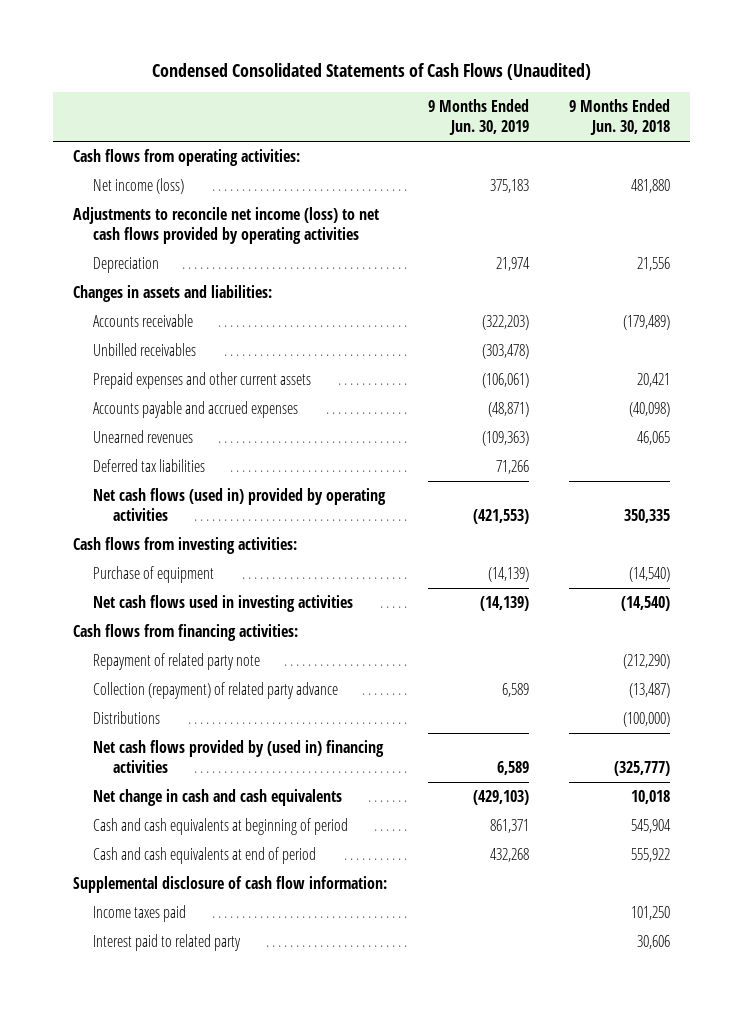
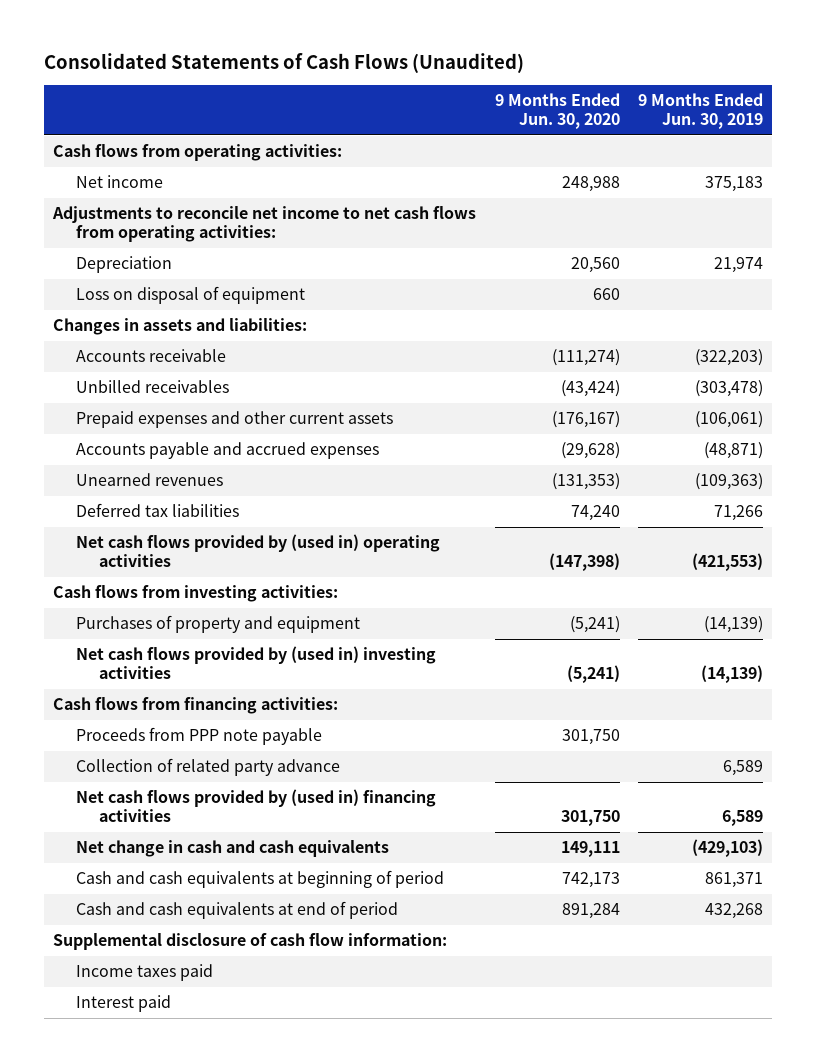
[151,62,591,80] Condensed Consolidated Statements of Cash Flows (Unaudited) -> [44,52,525,73] Consolidated Statements of Cash Flows (Unaudited)
[569,99,671,136] 9 Months Ended Jun. 30, 2018 -> none
none -> [494,93,620,130] 9 Months Ended Jun. 30, 2020
[93,177,185,194] Net income (loss) -> [75,175,163,189] Net income
[73,206,380,244] Adjustments to reconcile net income (loss) to net cash flows provided by operating activities -> [52,206,477,243] Adjustments to reconcile net income to net cash flows from operating activities:
none -> [75,286,305,305] Loss on disposal of equipment
[93,487,387,521] Net cash flows (used in) provided by operating activities -> [75,534,440,568] Net cash flows provided by (used in) operating activities
[93,565,215,583] Purchase of equipment -> [75,615,360,634] Purchases of property and equipment
[93,594,354,612] Net cash flows used in investing activities -> [75,646,436,680] Net cash flows provided by (used in) investing activities
[93,652,261,670] Repayment of related party note -> none
[93,710,161,724] Distributions -> none
none -> [75,727,322,746] Proceeds from PPP note payable
[93,681,339,699] Collection (repayment) of related party advance -> [75,758,340,777] Collection of related party advance
[93,933,242,951] Interest paid to related party -> [75,995,171,1013] Interest paid

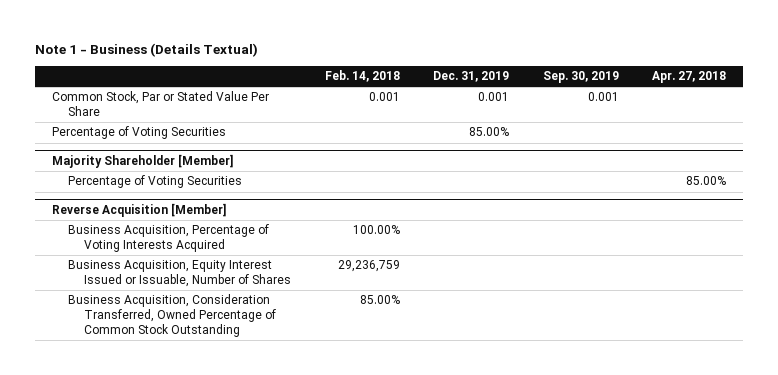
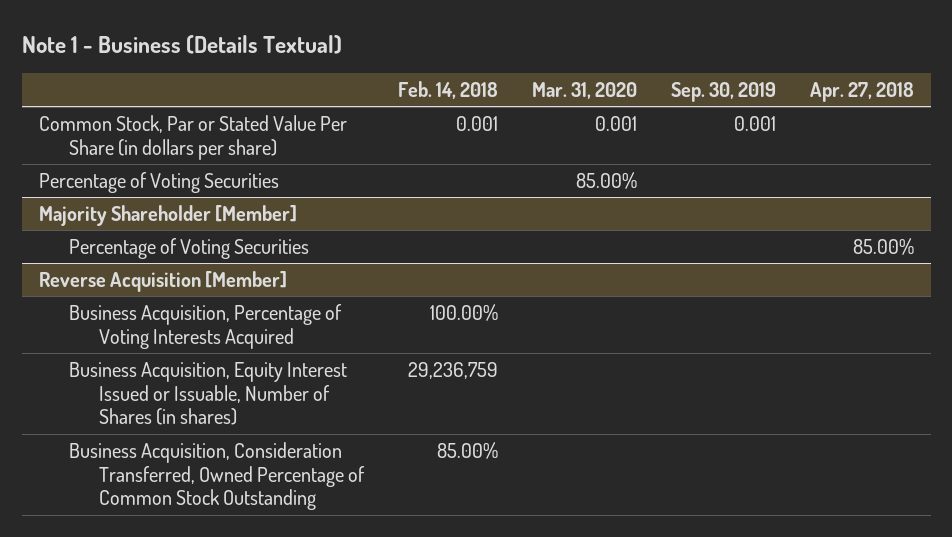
[433,71,510,83] Dec. 31, 2019 -> none
none -> [531,82,637,100] Mar. 31, 2020
[52,91,270,117] Common Stock, Par or Stated Value Per Share -> [38,114,347,160] Common Stock, Par or Stated Value Per Share (in dollars per share)
[68,260,292,288] Business Acquisition, Equity Interest Issued or Issuable, Number of Shares -> [68,361,347,426] Business Acquisition, Equity Interest Issued or Issuable, Number of Shares (in shares)

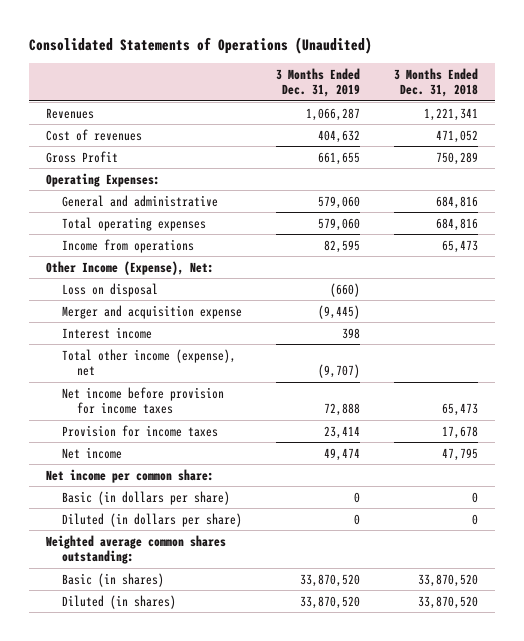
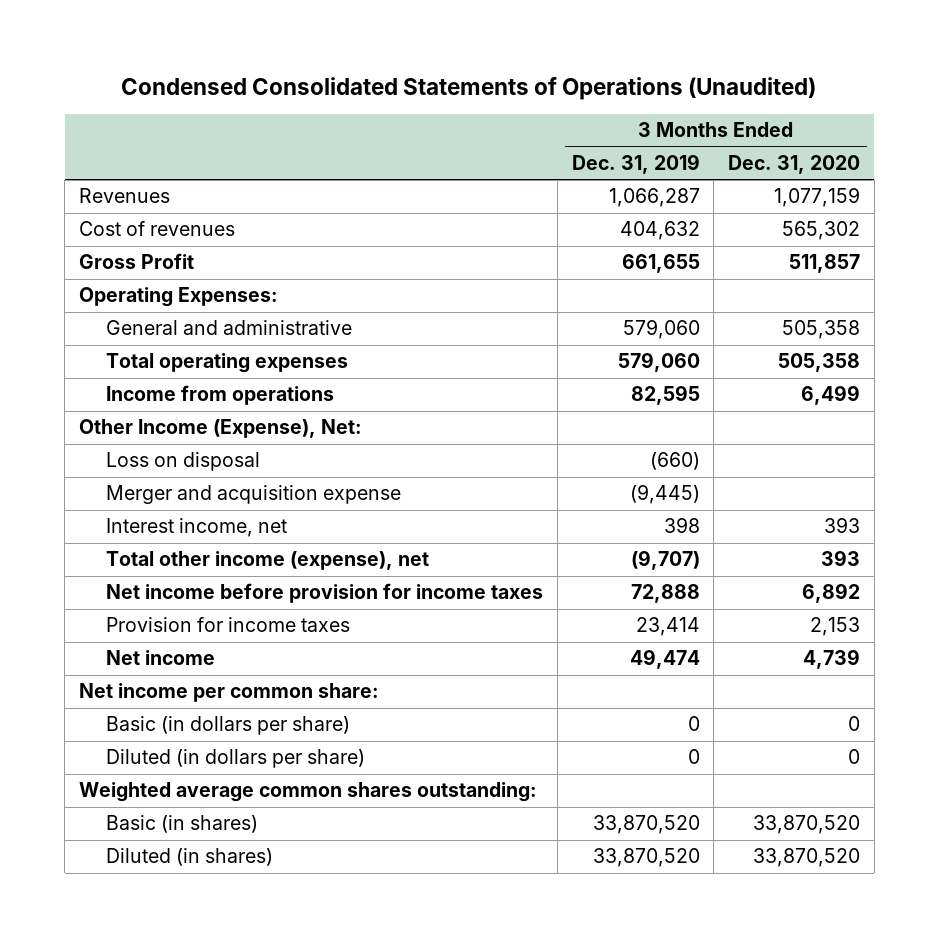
[29,36,373,54] Consolidated Statements of Operations (Unaudited) -> [121,76,817,100] Condensed Consolidated Statements of Operations (Unaudited)
[393,67,478,98] 3 Months Ended Dec. 31, 2018 -> none
none -> [728,154,861,174] Dec. 31, 2020
[61,326,152,339] Interest income -> [106,518,288,538] Interest income, net

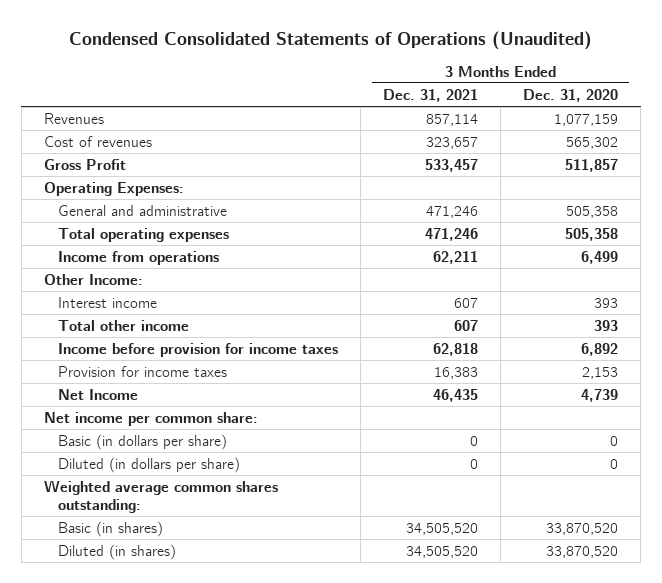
[571,153,700,174] Dec. 31, 2019 -> none
none -> [382,88,478,102] Dec. 31, 2021
[106,452,261,472] Loss on disposal -> none
[106,485,402,505] Merger and acquisition expense -> none
[78,419,362,439] Other Income (Expense), Net: -> [43,273,143,285] Other Income:
[106,518,288,538] Interest income, net -> [57,296,157,308] Interest income
[106,551,430,571] Total other income (expense), net -> [57,319,189,331] Total other income
[106,583,544,604] Net income before provision for income taxes -> [57,342,338,357] Income before provision for income taxes
[106,650,216,666] Net income -> [57,388,138,400] Net Income

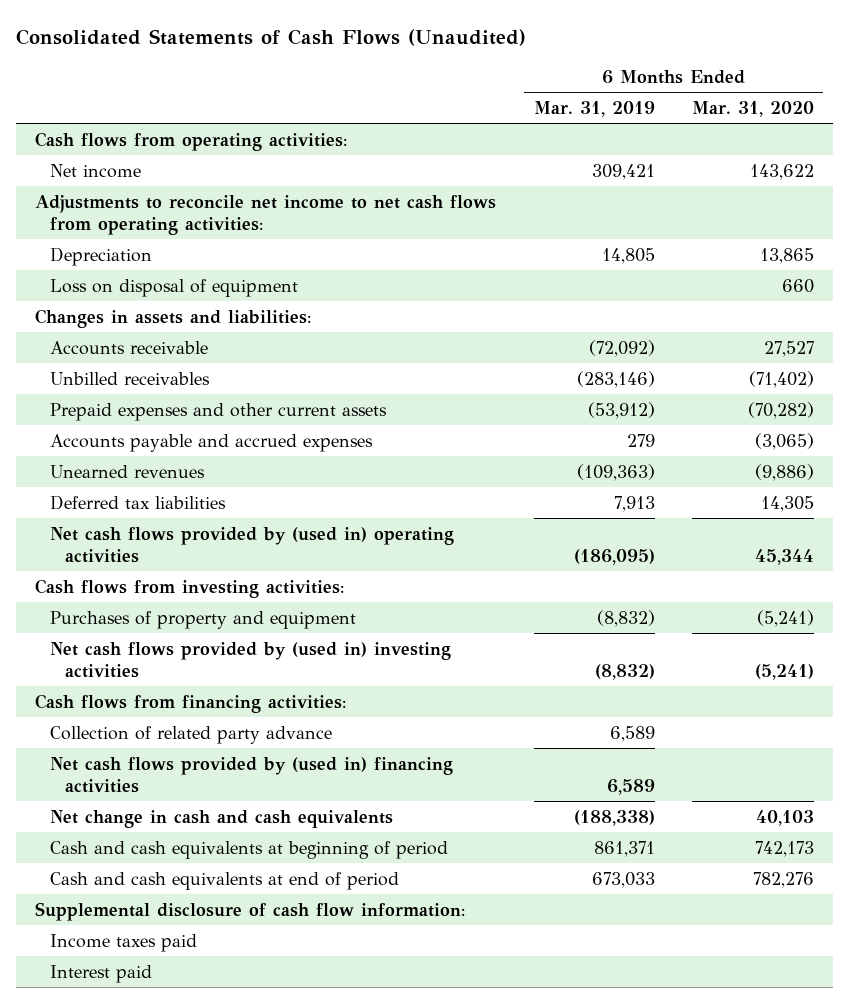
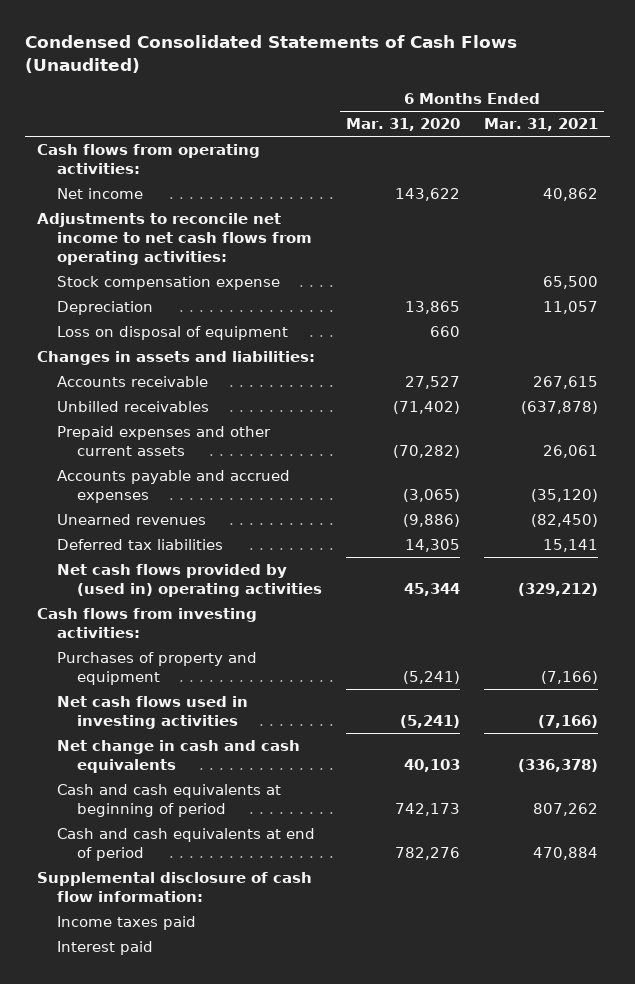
[16,29,527,47] Consolidated Statements of Cash Flows (Unaudited) -> [25,35,518,74] Condensed Consolidated Statements of Cash Flows (Unaudited)
[533,101,655,118] Mar. 31, 2019 -> none
none -> [484,118,599,132] Mar. 31, 2021
none -> [57,275,281,290] Stock compensation expense
[35,693,347,713] Cash flows from financing activities: -> none
[50,725,333,744] Collection of related party advance -> none
[50,756,454,793] Net cash flows provided by (used in) financing activities -> none
[50,641,452,678] Net cash flows provided by (used in) investing activities -> [57,695,249,729] Net cash flows used in investing activities

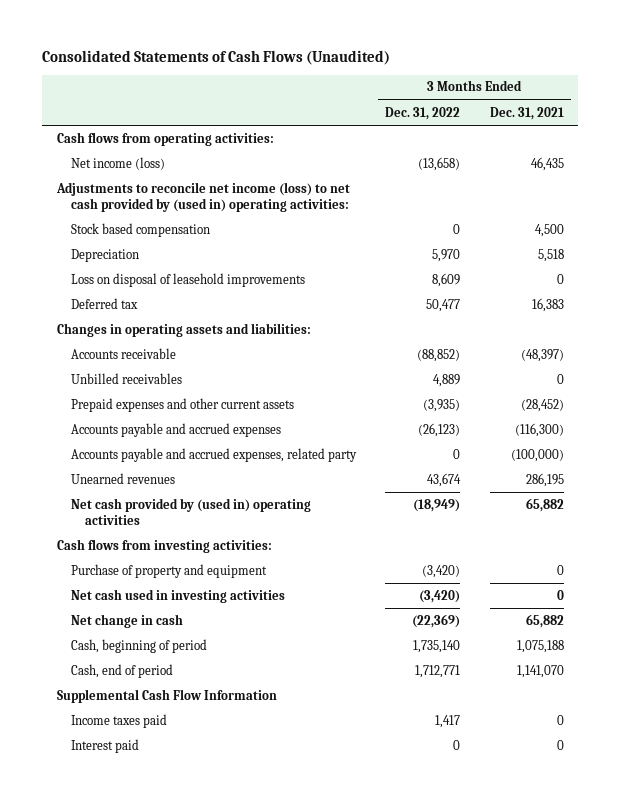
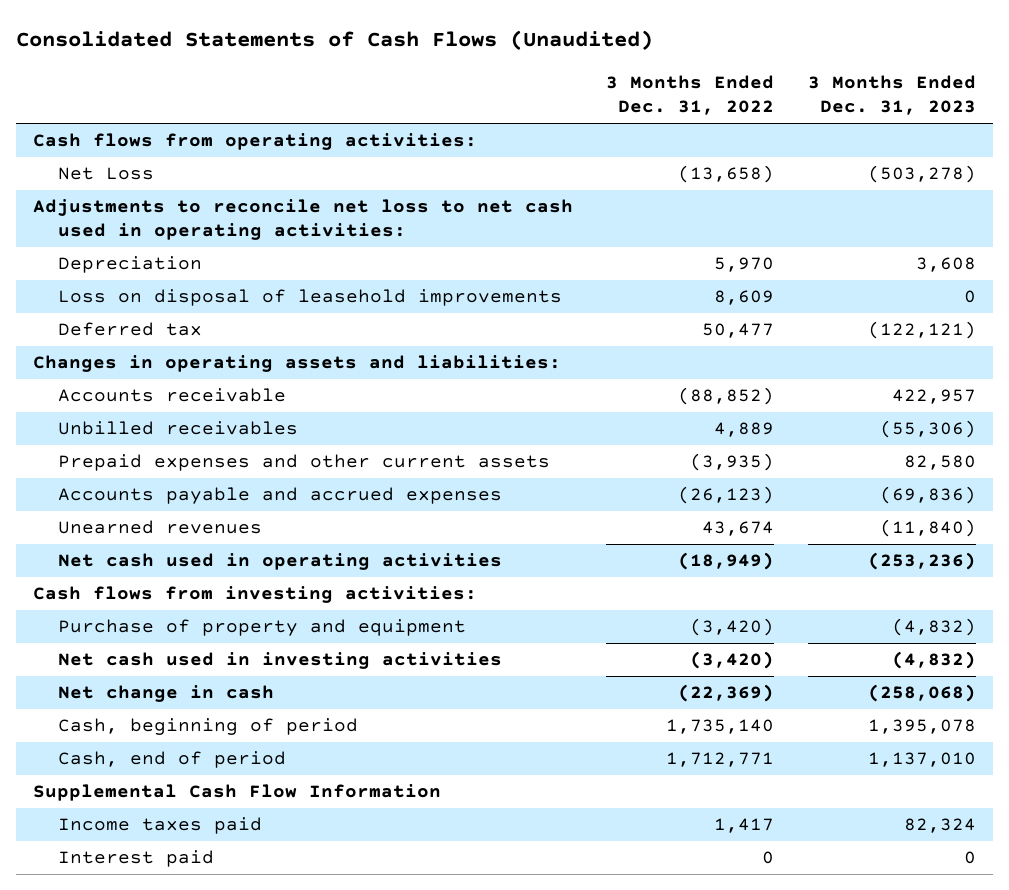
[489,106,564,120] Dec. 31, 2021 -> none
none -> [807,75,976,116] 3 Months Ended Dec. 31, 2023
[70,222,210,237] Stock based compensation -> none
[70,156,165,170] Net income (loss) -> [58,167,155,181] Net Loss
[55,181,350,213] Adjustments to reconcile net income (loss) to net cash provided by (used in) operating activities: -> [32,199,573,241] Adjustments to reconcile net loss to net cash used in operating activities:
[70,447,357,462] Accounts payable and accrued expenses, related party -> none
[70,497,311,526] Net cash provided by (used in) operating activities -> [58,553,503,571] Net cash used in operating activities

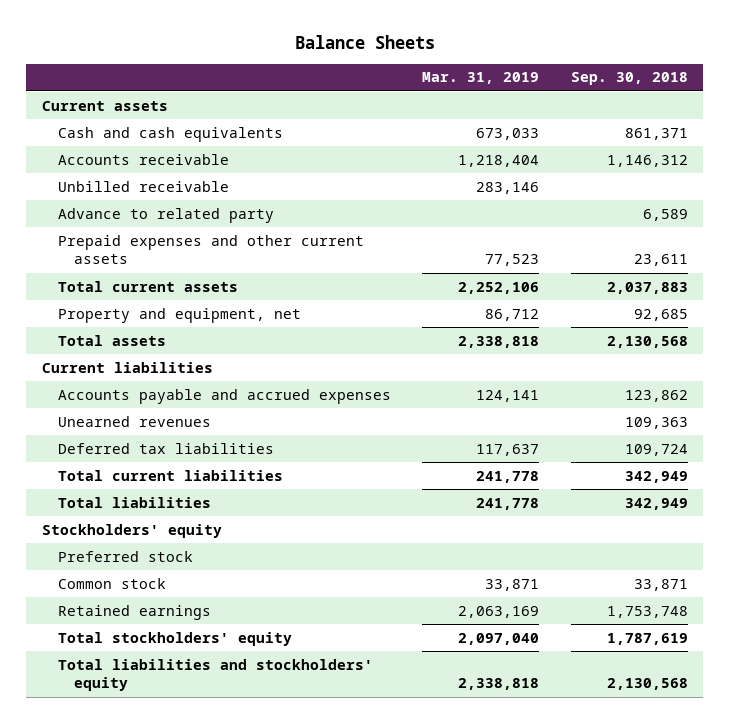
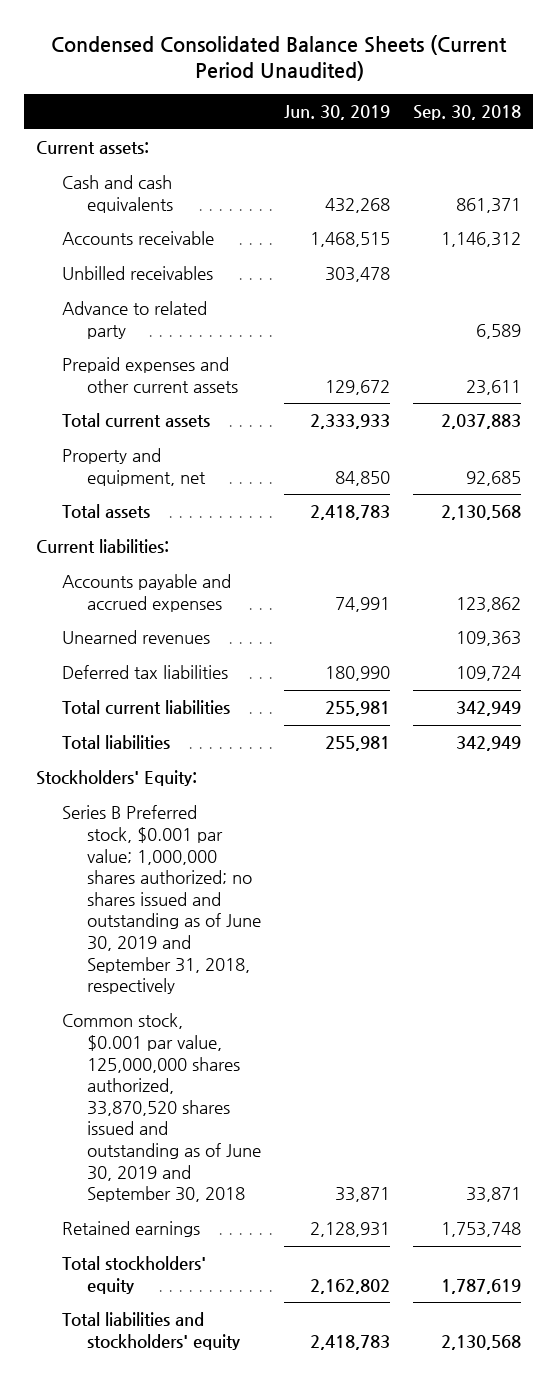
[294,34,435,49] Balance Sheets -> [50,34,507,82] Condensed Consolidated Balance Sheets (Current Period Unaudited)
[422,72,540,85] Mar. 31, 2019 -> none
none -> [284,105,391,121] Jun. 30, 2019
[41,100,168,111] Current assets -> [35,141,149,155] Current assets:
[57,180,229,192] Unbilled receivable -> [61,266,213,281] Unbilled receivables
[41,361,213,373] Current liabilities -> [35,539,169,554] Current liabilities:
[41,523,222,538] Stockholders' equity -> [35,770,197,787] Stockholders' Equity:
[57,550,193,562] Preferred stock -> [61,805,262,995] Series B Preferred stock, $0.001 par value; 1,000,000 shares authorized; no shares issued and outstanding as of June 30, 2019 and September 31, 2018, respectively
[57,577,166,589] Common stock -> [61,1013,262,1203] Common stock, $0.001 par value, 125,000,000 shares authorized, 33,870,520 shares issued and outstanding as of June 30, 2019 and September 30, 2018

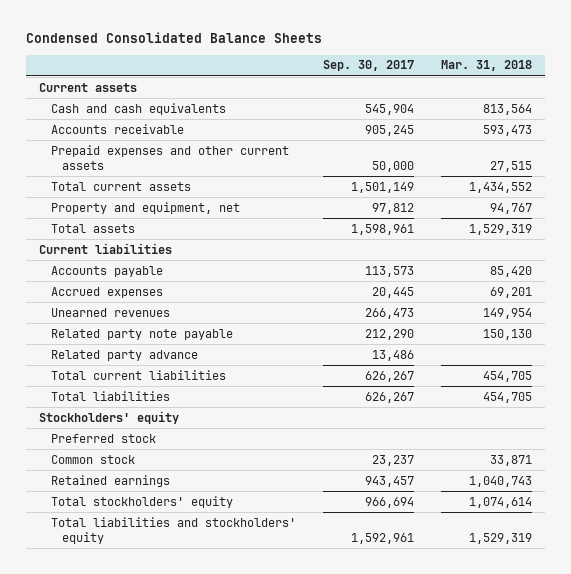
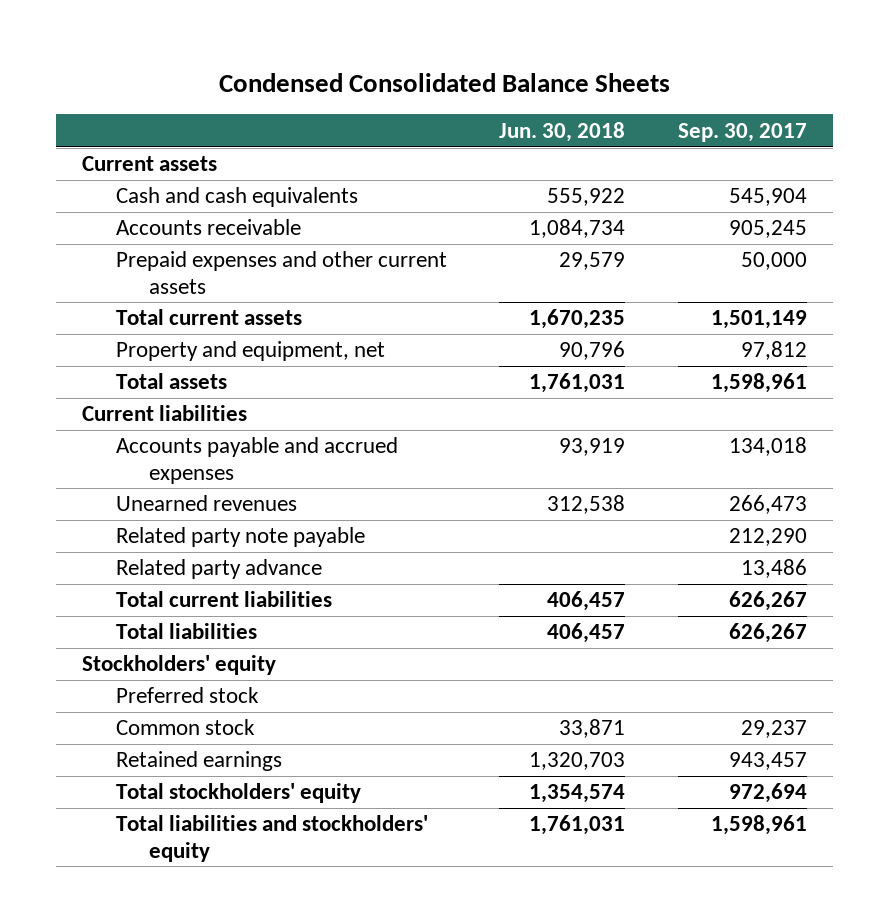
[440,60,532,72] Mar. 31, 2018 -> none
none -> [499,121,626,142] Jun. 30, 2018
[50,265,163,277] Accounts payable -> none
[50,286,163,298] Accrued expenses -> none
none -> [115,437,398,484] Accounts payable and accrued expenses
[371,454,414,466] 23,237 -> [740,720,807,739] 29,237
[364,496,414,508] 966,694 -> [728,783,807,804] 972,694
[350,532,414,544] 1,592,961 -> [710,815,807,836] 1,598,961

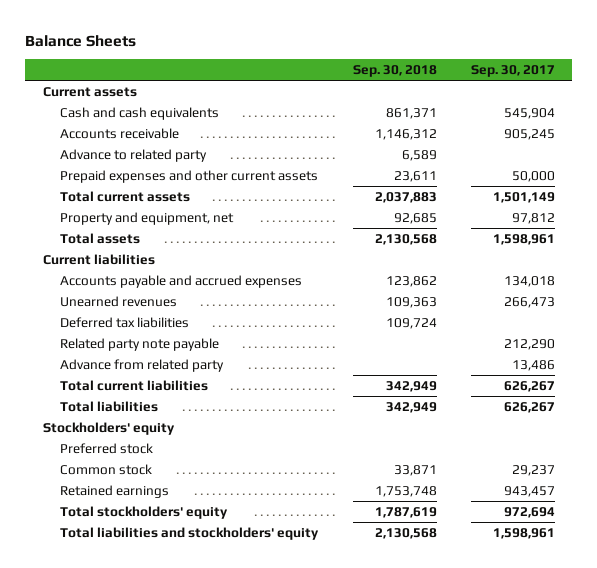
[218,72,670,92] Condensed Consolidated Balance Sheets -> [25,35,137,48] Balance Sheets
[499,121,626,142] Jun. 30, 2018 -> none
none -> [352,65,437,78] Sep. 30, 2018
none -> [60,148,208,162] Advance to related party
none -> [60,316,190,328] Deferred tax liabilities
[115,559,322,580] Related party advance -> [60,358,225,372] Advance from related party

